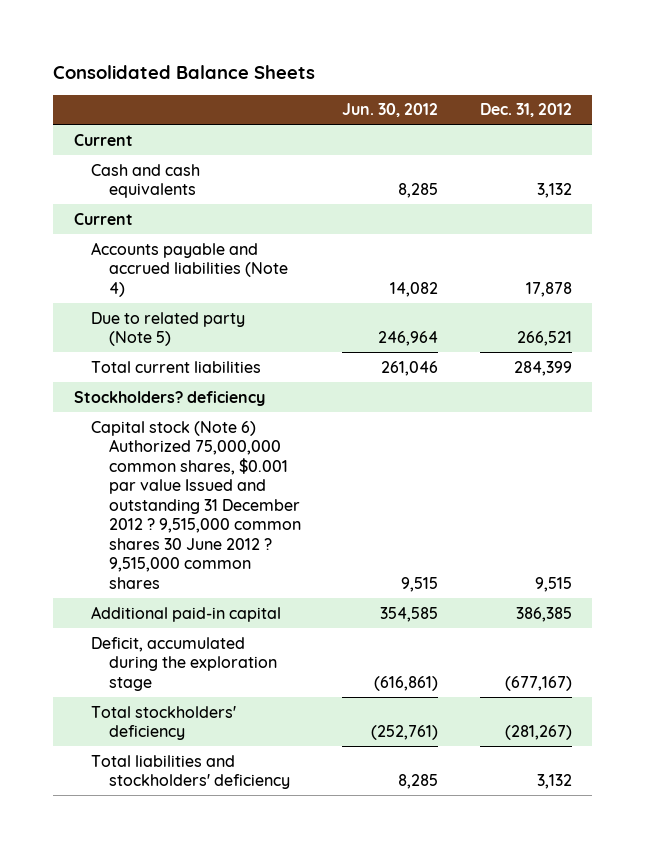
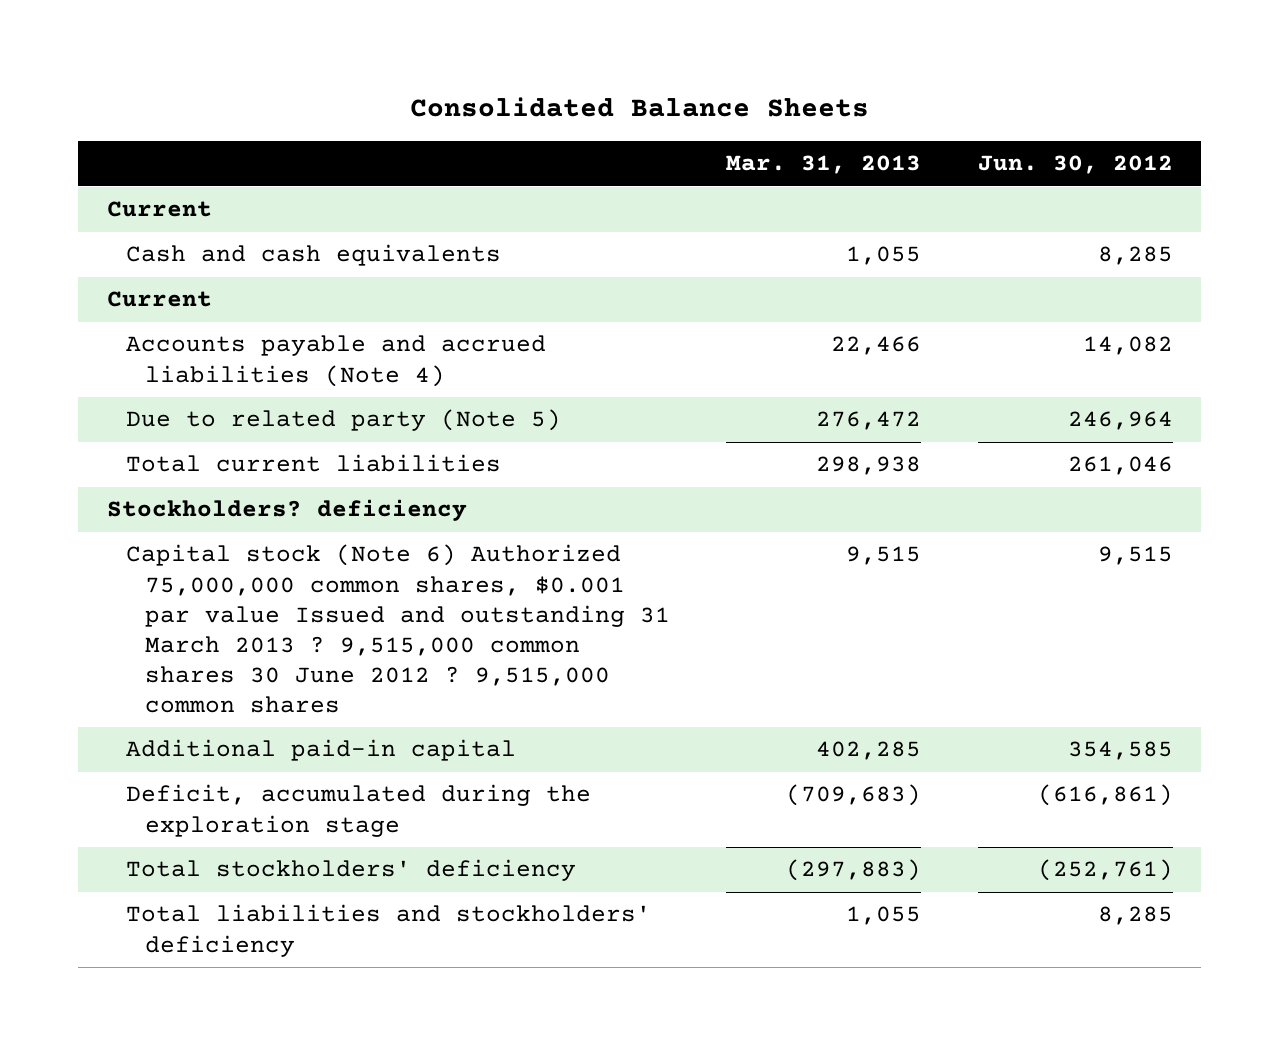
[479,103,572,118] Dec. 31, 2012 -> none
none -> [726,155,922,175] Mar. 31, 2013
[91,420,302,589] Capital stock (Note 6) Authorized 75,000,000 common shares, $0.001 par value Issued and outstanding 31 December 2012 ? 9,515,000 common shares 30 June 2012 ? 9,515,000 common shares -> [125,544,670,713] Capital stock (Note 6) Authorized 75,000,000 common shares, $0.001 par value Issued and outstanding 31 March 2013 ? 9,515,000 common shares 30 June 2012 ? 9,515,000 common shares

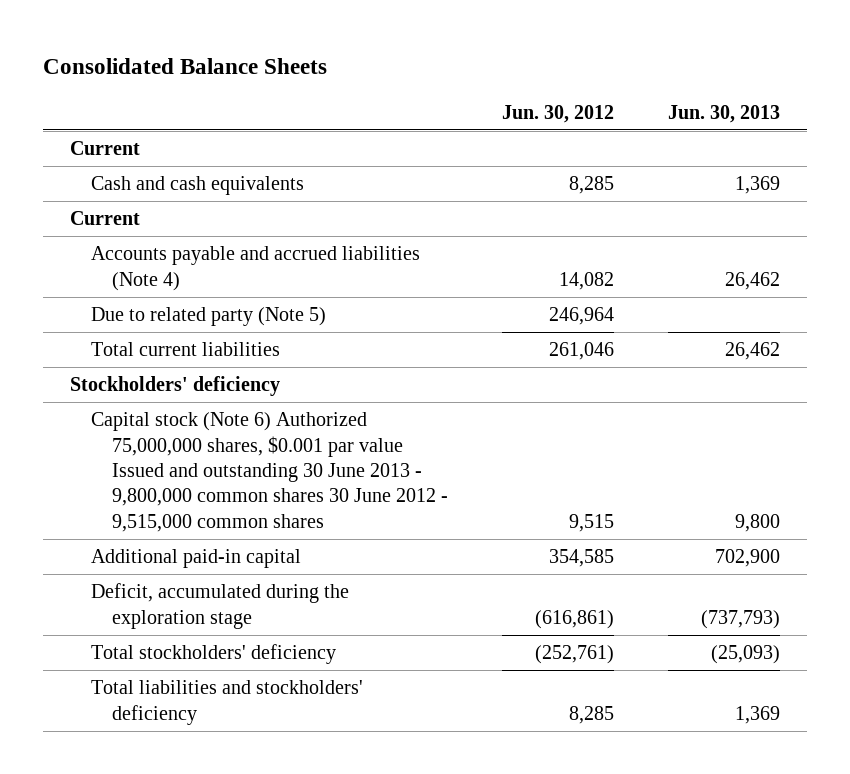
[726,155,922,175] Mar. 31, 2013 -> none
none -> [668,104,781,123] Jun. 30, 2013
[106,499,467,522] Stockholders? deficiency -> [70,376,281,397] Stockholders' deficiency
[125,544,670,713] Capital stock (Note 6) Authorized 75,000,000 common shares, $0.001 par value Issued and outstanding 31 March 2013 ? 9,515,000 common shares 30 June 2012 ? 9,515,000 common shares -> [91,412,448,532] Capital stock (Note 6) Authorized 75,000,000 shares, $0.001 par value Issued and outstanding 30 June 2013 - 9,800,000 common shares 30 June 2012 - 9,515,000 common shares

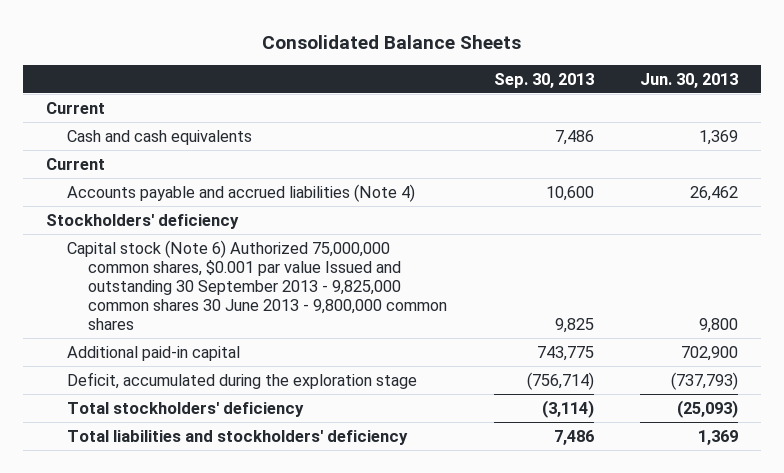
[502,104,615,123] Jun. 30, 2012 -> none
none -> [493,72,594,88] Sep. 30, 2013
[91,307,327,327] Due to related party (Note 5) -> none
[91,342,281,357] Total current liabilities -> none
[91,412,448,532] Capital stock (Note 6) Authorized 75,000,000 shares, $0.001 par value Issued and outstanding 30 June 2013 - 9,800,000 common shares 30 June 2012 - 9,515,000 common shares -> [67,239,448,331] Capital stock (Note 6) Authorized 75,000,000 common shares, $0.001 par value Issued and outstanding 30 September 2013 - 9,825,000 common shares 30 June 2013 - 9,800,000 common shares

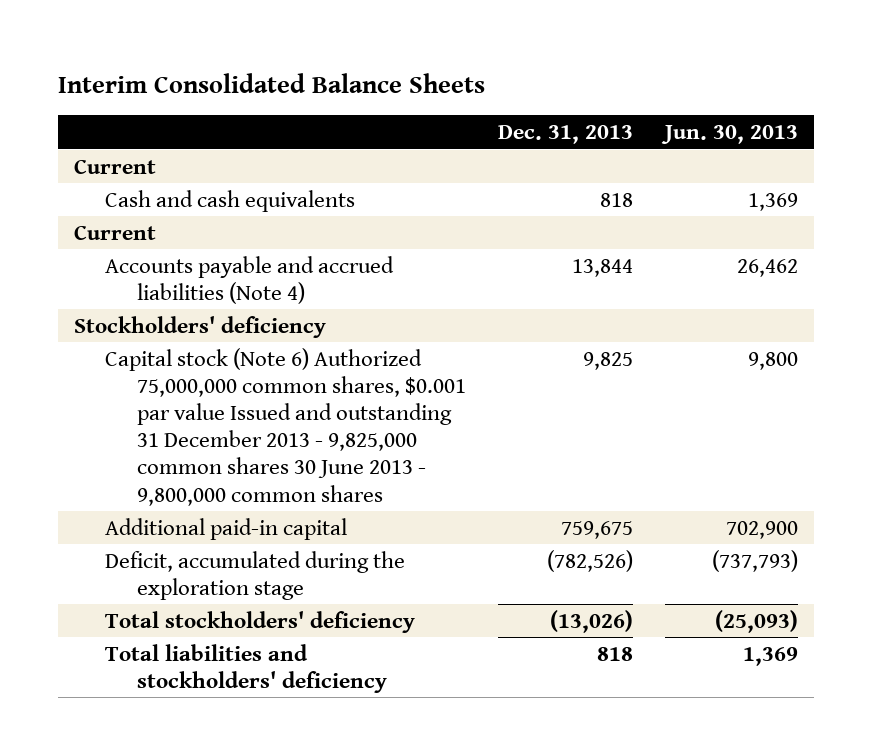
[262,34,522,49] Consolidated Balance Sheets -> [57,72,485,93] Interim Consolidated Balance Sheets
[493,72,594,88] Sep. 30, 2013 -> none
none -> [497,124,633,144] Dec. 31, 2013
[67,239,448,331] Capital stock (Note 6) Authorized 75,000,000 common shares, $0.001 par value Issued and outstanding 30 September 2013 - 9,825,000 common shares 30 June 2013 - 9,800,000 common shares -> [105,347,466,506] Capital stock (Note 6) Authorized 75,000,000 common shares, $0.001 par value Issued and outstanding 31 December 2013 - 9,825,000 common shares 30 June 2013 - 9,800,000 common shares

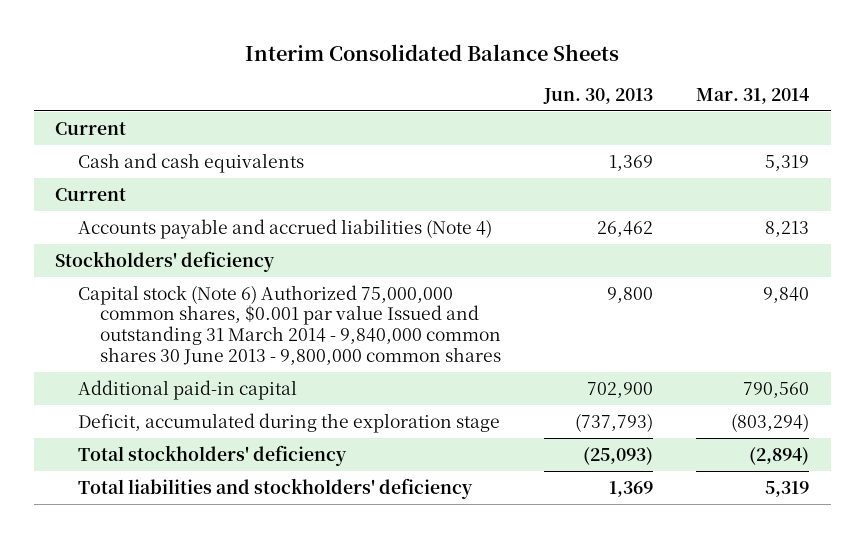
[497,124,633,144] Dec. 31, 2013 -> none
none -> [696,87,810,104] Mar. 31, 2014
[105,347,466,506] Capital stock (Note 6) Authorized 75,000,000 common shares, $0.001 par value Issued and outstanding 31 December 2013 - 9,825,000 common shares 30 June 2013 - 9,800,000 common shares -> [77,284,501,365] Capital stock (Note 6) Authorized 75,000,000 common shares, $0.001 par value Issued and outstanding 31 March 2014 - 9,840,000 common shares 30 June 2013 - 9,800,000 common shares

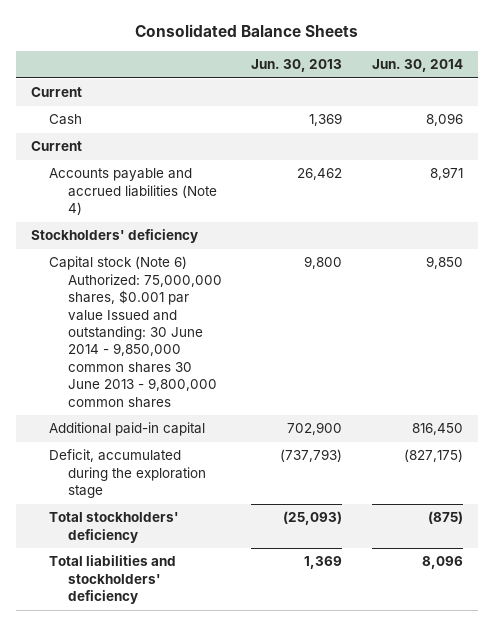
[245,43,620,61] Interim Consolidated Balance Sheets -> [134,24,358,38] Consolidated Balance Sheets
[696,87,810,104] Mar. 31, 2014 -> none
none -> [371,59,463,73] Jun. 30, 2014
[77,152,304,173] Cash and cash equivalents -> [49,114,83,126] Cash
[77,284,501,365] Capital stock (Note 6) Authorized 75,000,000 common shares, $0.001 par value Issued and outstanding 31 March 2014 - 9,840,000 common shares 30 June 2013 - 9,800,000 common shares -> [49,256,222,408] Capital stock (Note 6) Authorized: 75,000,000 shares, $0.001 par value Issued and outstanding: 30 June 2014 - 9,850,000 common shares 30 June 2013 - 9,800,000 common shares

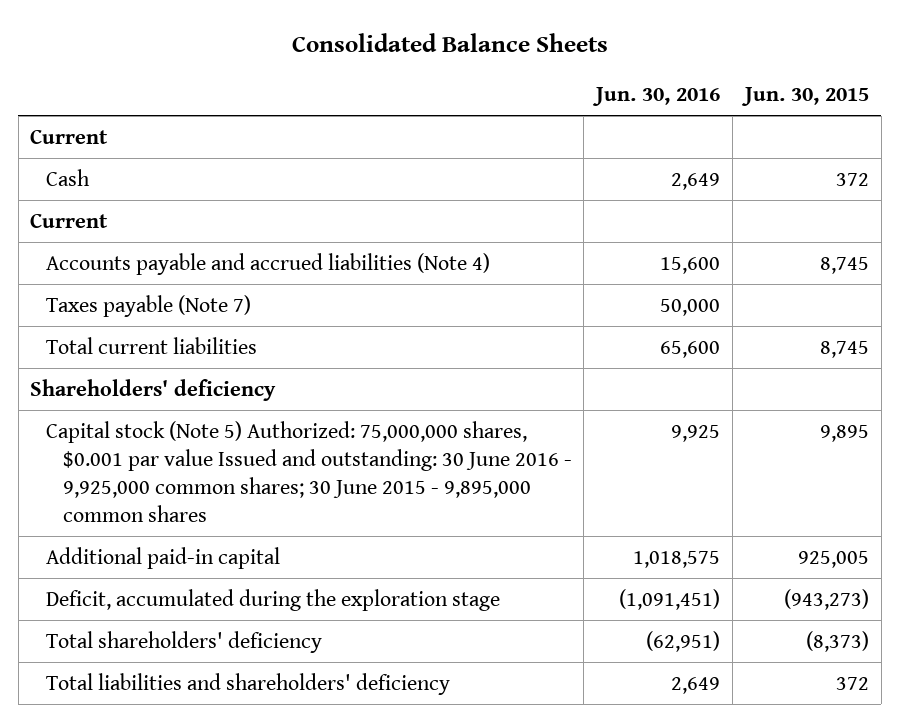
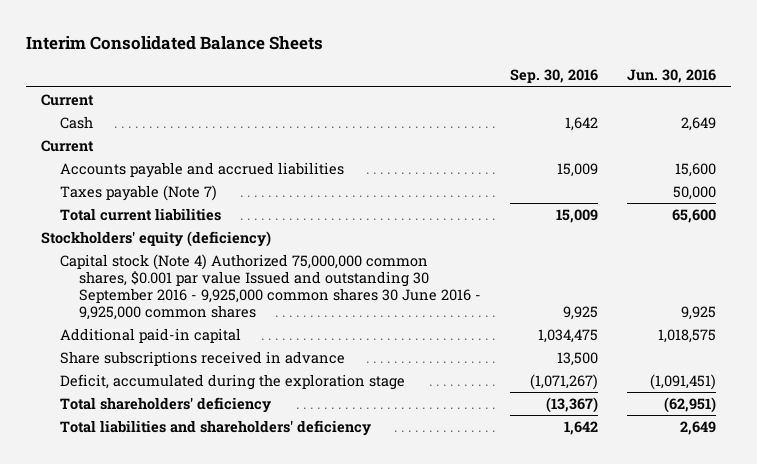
[291,32,608,52] Consolidated Balance Sheets -> [26,36,324,51] Interim Consolidated Balance Sheets
[740,87,869,107] Jun. 30, 2015 -> none
none -> [509,69,598,84] Sep. 30, 2016
[46,252,491,275] Accounts payable and accrued liabilities (Note 4) -> [59,161,344,178] Accounts payable and accrued liabilities
[30,378,277,401] Shareholders' deficiency -> [40,230,271,247] Stockholders' equity (deficiency)
[46,420,572,522] Capital stock (Note 5) Authorized: 75,000,000 shares, $0.001 par value Issued and outstanding: 30 June 2016 - 9,925,000 common shares; 30 June 2015 - 9,895,000 common shares -> [59,253,481,320] Capital stock (Note 4) Authorized 75,000,000 common shares, $0.001 par value Issued and outstanding 30 September 2016 - 9,925,000 common shares 30 June 2016 - 9,925,000 common shares
none -> [59,350,345,366] Share subscriptions received in advance

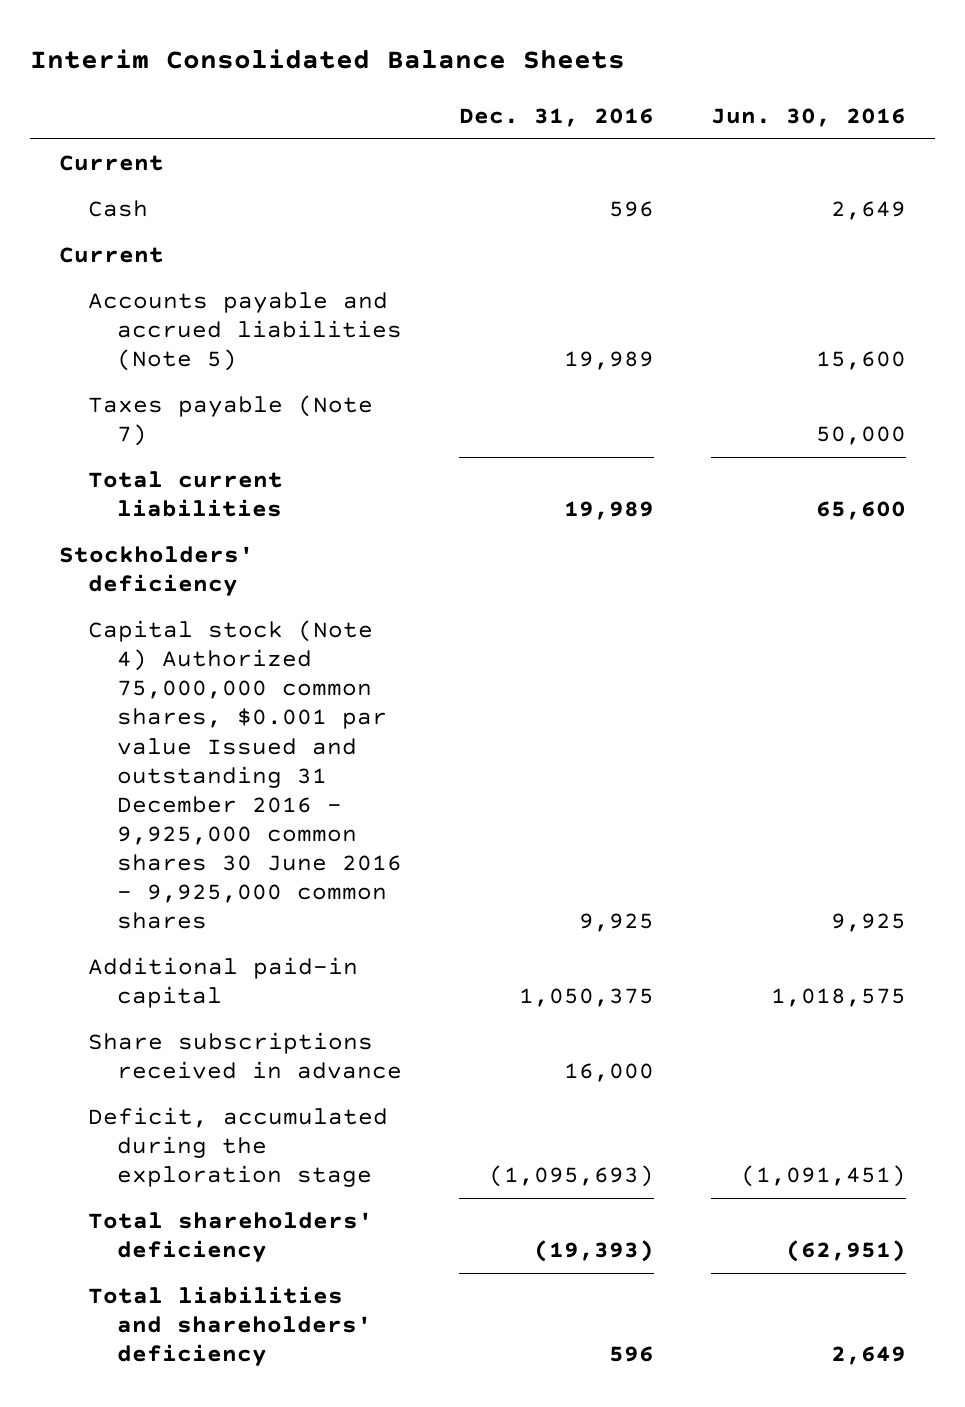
[509,69,598,84] Sep. 30, 2016 -> none
none -> [458,107,654,127] Dec. 31, 2016
[59,161,344,178] Accounts payable and accrued liabilities -> [87,292,402,372] Accounts payable and accrued liabilities (Note 5)
[40,230,271,247] Stockholders' equity (deficiency) -> [59,546,255,597] Stockholders' deficiency
[59,253,481,320] Capital stock (Note 4) Authorized 75,000,000 common shares, $0.001 par value Issued and outstanding 30 September 2016 - 9,925,000 common shares 30 June 2016 - 9,925,000 common shares -> [87,620,402,930] Capital stock (Note 4) Authorized 75,000,000 common shares, $0.001 par value Issued and outstanding 31 December 2016 - 9,925,000 common shares 30 June 2016 - 9,925,000 common shares

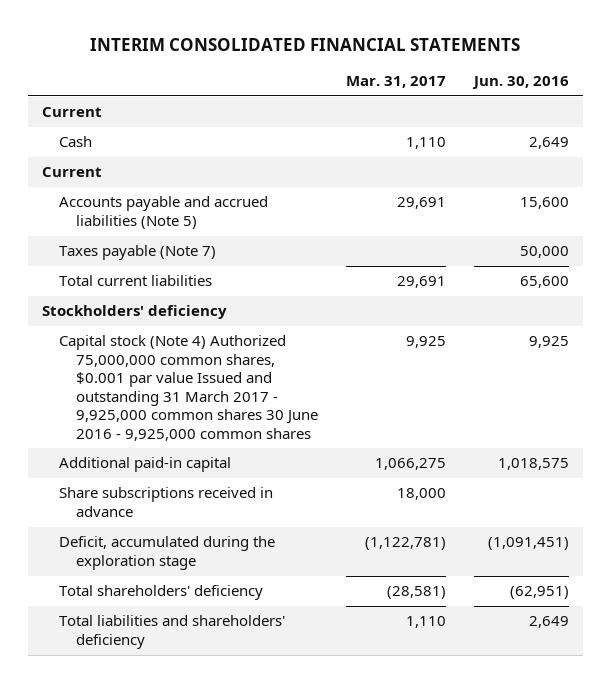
[30,49,626,70] Interim Consolidated Balance Sheets -> [90,38,521,52] INTERIM CONSOLIDATED FINANCIAL STATEMENTS
[458,107,654,127] Dec. 31, 2016 -> none
none -> [345,76,446,89] Mar. 31, 2017
[87,620,402,930] Capital stock (Note 4) Authorized 75,000,000 common shares, $0.001 par value Issued and outstanding 31 December 2016 - 9,925,000 common shares 30 June 2016 - 9,925,000 common shares -> [58,335,318,441] Capital stock (Note 4) Authorized 75,000,000 common shares, $0.001 par value Issued and outstanding 31 March 2017 - 9,925,000 common shares 30 June 2016 - 9,925,000 common shares

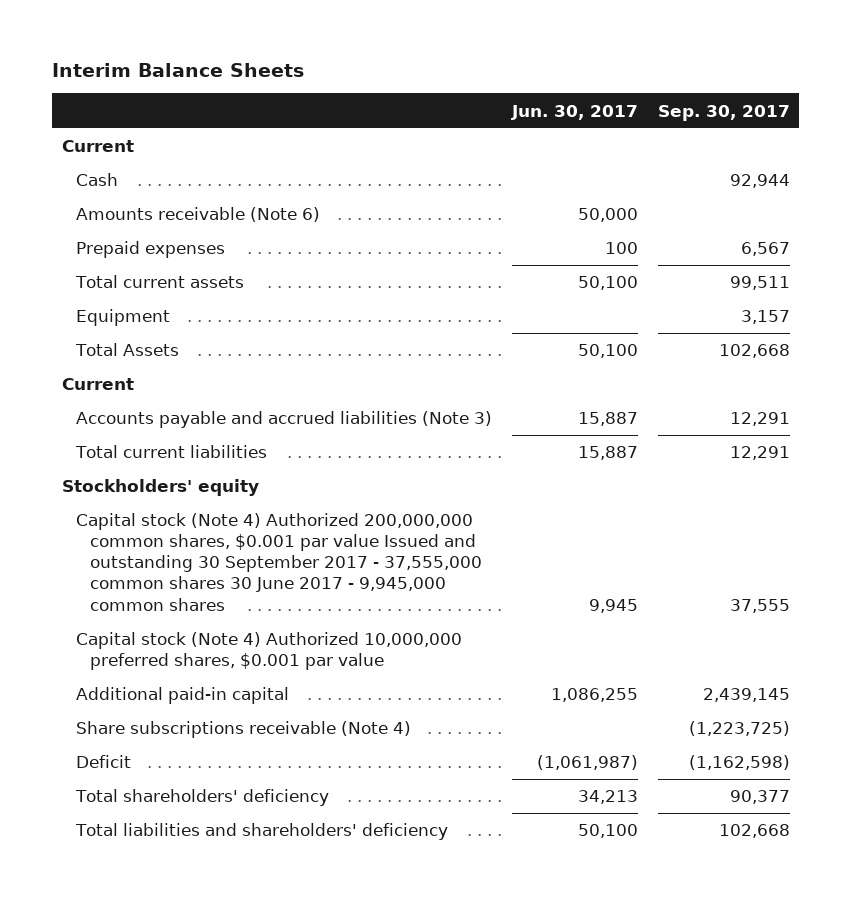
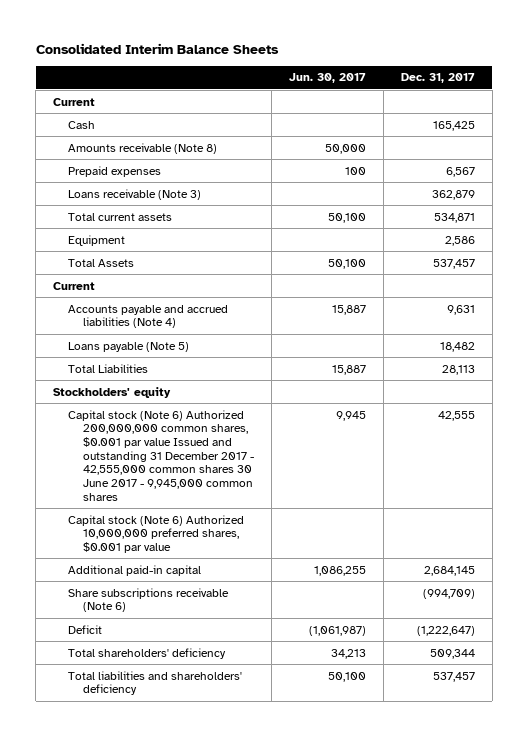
[51,63,304,78] Interim Balance Sheets -> [35,42,279,54] Consolidated Interim Balance Sheets
[657,104,790,121] Sep. 30, 2017 -> none
none -> [400,73,475,84] Dec. 31, 2017
[75,207,320,223] Amounts receivable (Note 6) -> [67,142,217,154] Amounts receivable (Note 8)
none -> [67,188,201,200] Loans receivable (Note 3)
[75,411,492,429] Accounts payable and accrued liabilities (Note 3) -> [67,304,228,329] Accounts payable and accrued liabilities (Note 4)
none -> [67,341,189,352] Loans payable (Note 5)
[74,445,267,459] Total current liabilities -> [67,363,148,373] Total Liabilities
[75,513,482,611] Capital stock (Note 4) Authorized 200,000,000 common shares, $0.001 par value Issued and outstanding 30 September 2017 - 37,555,000 common shares 30 June 2017 - 9,945,000 common shares -> [67,409,254,501] Capital stock (Note 6) Authorized 200,000,000 common shares, $0.001 par value Issued and outstanding 31 December 2017 - 42,555,000 common shares 30 June 2017 - 9,945,000 common shares
[75,632,462,671] Capital stock (Note 4) Authorized 10,000,000 preferred shares, $0.001 par value -> [67,514,244,553] Capital stock (Note 6) Authorized 10,000,000 preferred shares, $0.001 par value
[75,721,411,739] Share subscriptions receivable (Note 4) -> [67,587,229,613] Share subscriptions receivable (Note 6)

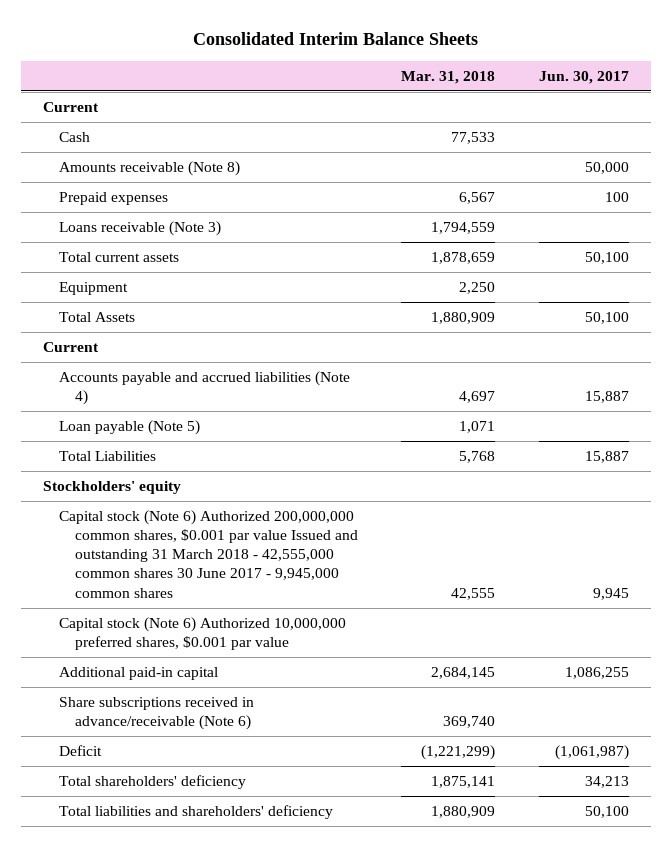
[400,73,475,84] Dec. 31, 2017 -> none
none -> [401,70,496,84] Mar. 31, 2018
[67,341,189,352] Loans payable (Note 5) -> [58,420,200,436] Loan payable (Note 5)
[67,409,254,501] Capital stock (Note 6) Authorized 200,000,000 common shares, $0.001 par value Issued and outstanding 31 December 2017 - 42,555,000 common shares 30 June 2017 - 9,945,000 common shares -> [58,510,358,598] Capital stock (Note 6) Authorized 200,000,000 common shares, $0.001 par value Issued and outstanding 31 March 2018 - 42,555,000 common shares 30 June 2017 - 9,945,000 common shares
[67,587,229,613] Share subscriptions receivable (Note 6) -> [58,697,254,731] Share subscriptions received in advance/receivable (Note 6)

